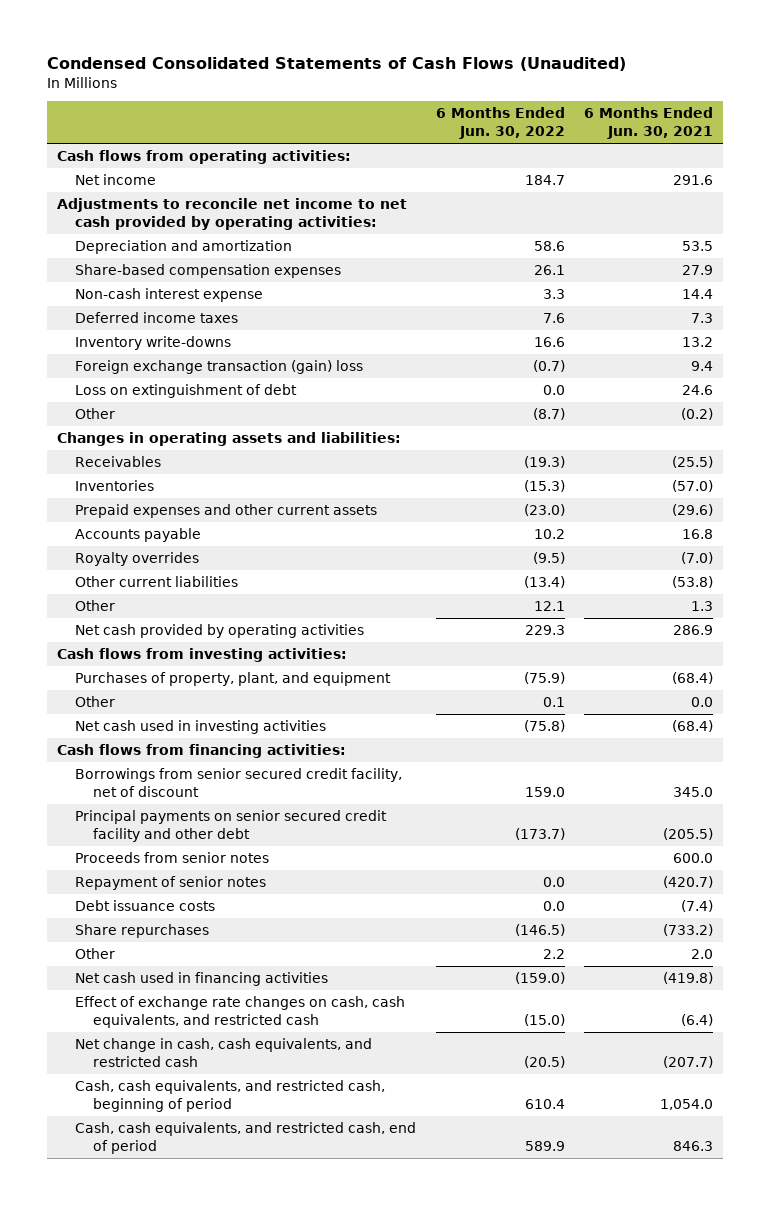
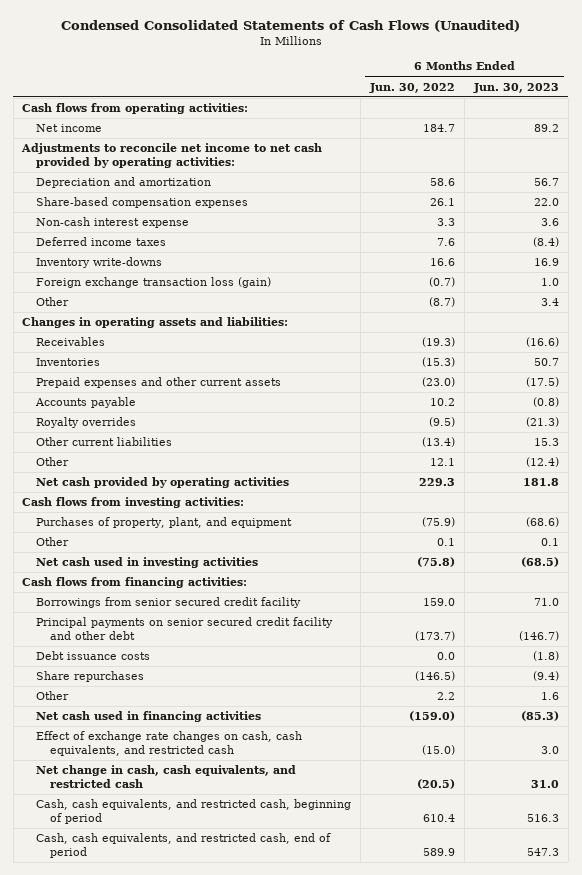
[584,107,714,140] 6 Months Ended Jun. 30, 2021 -> none
none -> [473,82,560,93] Jun. 30, 2023
[74,383,297,398] Loss on extinguishment of debt -> none
[74,359,363,374] Foreign exchange transaction (gain) loss -> [36,277,272,289] Foreign exchange transaction loss (gain)
[74,767,402,797] Borrowings from senior secured credit facility, net of discount -> [36,597,302,609] Borrowings from senior secured credit facility
[74,851,269,863] Proceeds from senior notes -> none
[74,875,266,890] Repayment of senior notes -> none

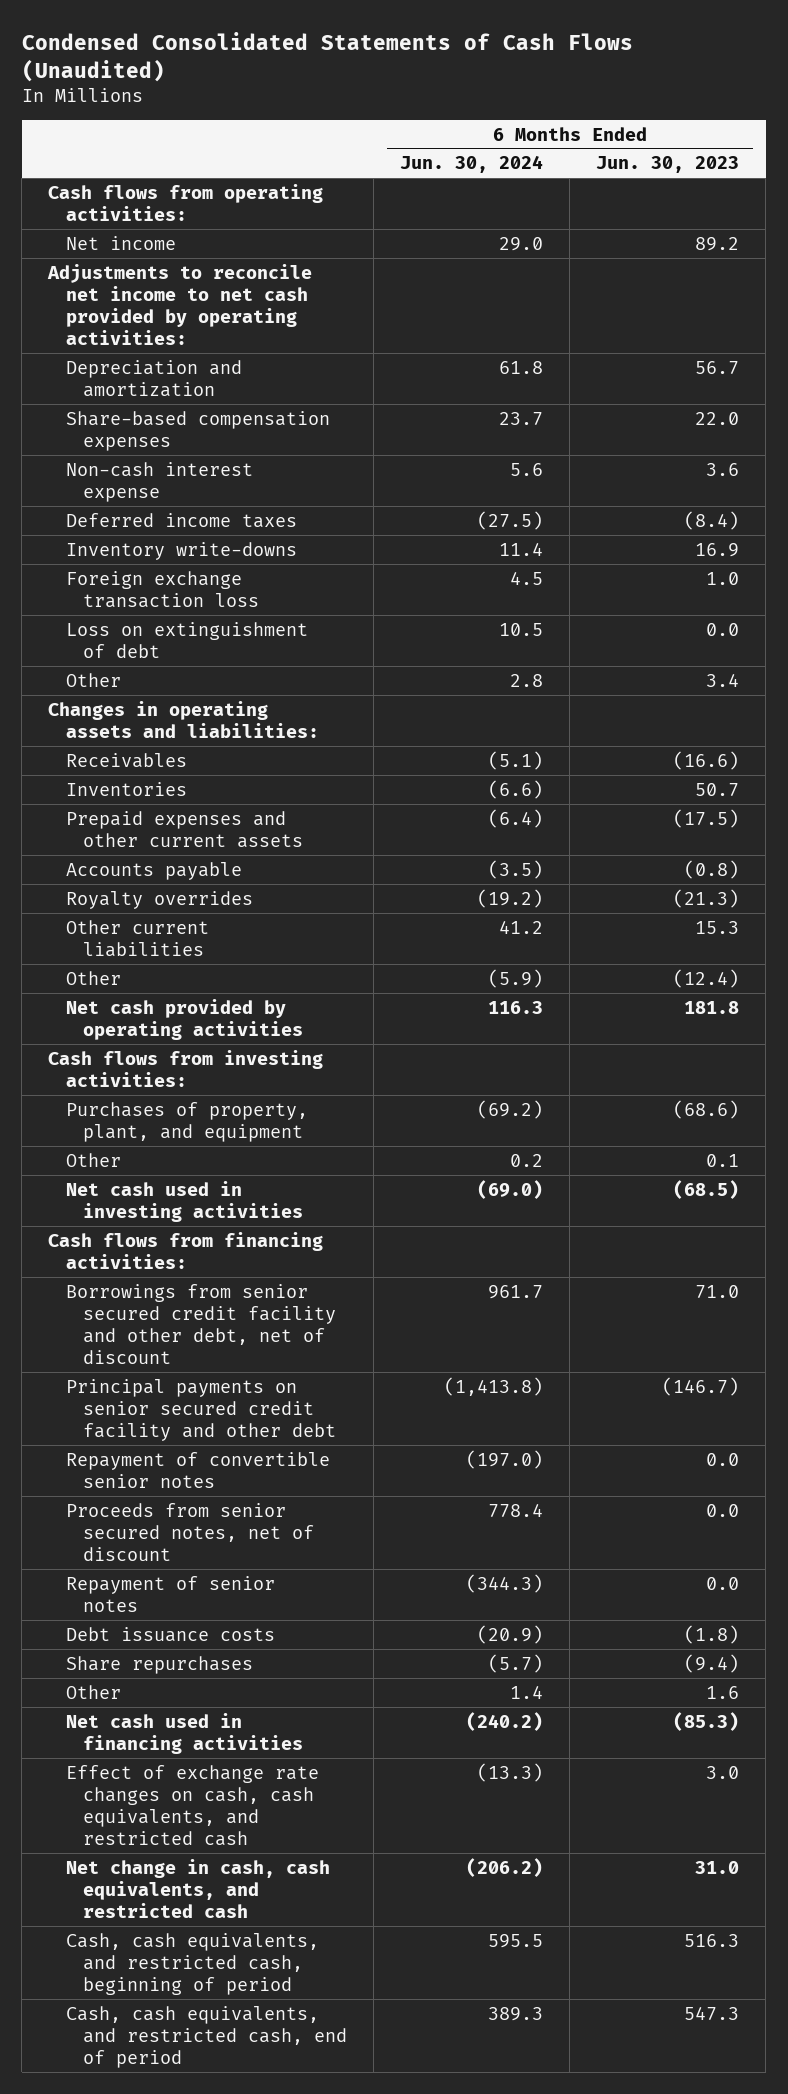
[369,82,456,93] Jun. 30, 2022 -> none
none -> [400,155,544,174] Jun. 30, 2024
[36,277,272,289] Foreign exchange transaction loss (gain) -> [65,570,260,608] Foreign exchange transaction loss
none -> [65,621,308,658] Loss on extinguishment of debt
[36,597,302,609] Borrowings from senior secured credit facility -> [65,1283,337,1365] Borrowings from senior secured credit facility and other debt, net of discount
none -> [65,1451,330,1488] Repayment of convertible senior notes
none -> [65,1502,315,1561] Proceeds from senior secured notes, net of discount
none -> [65,1575,275,1612] Repayment of senior notes

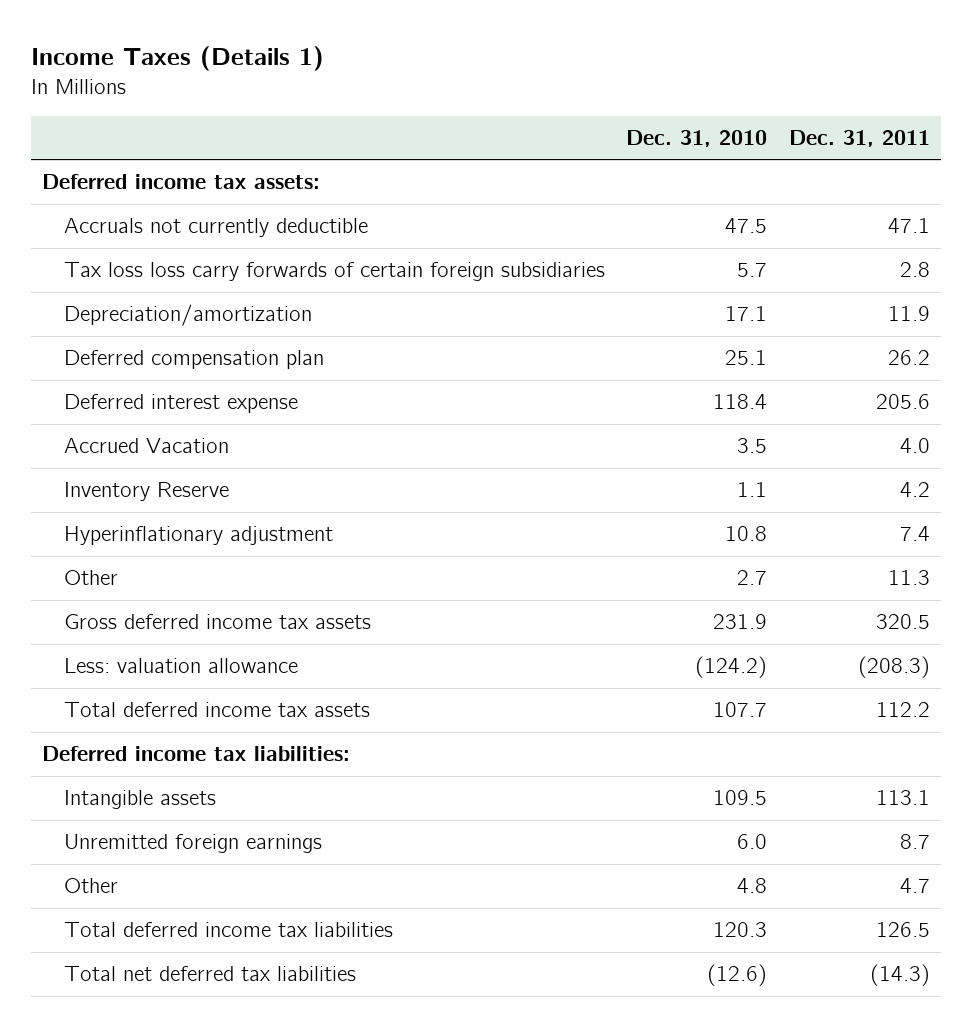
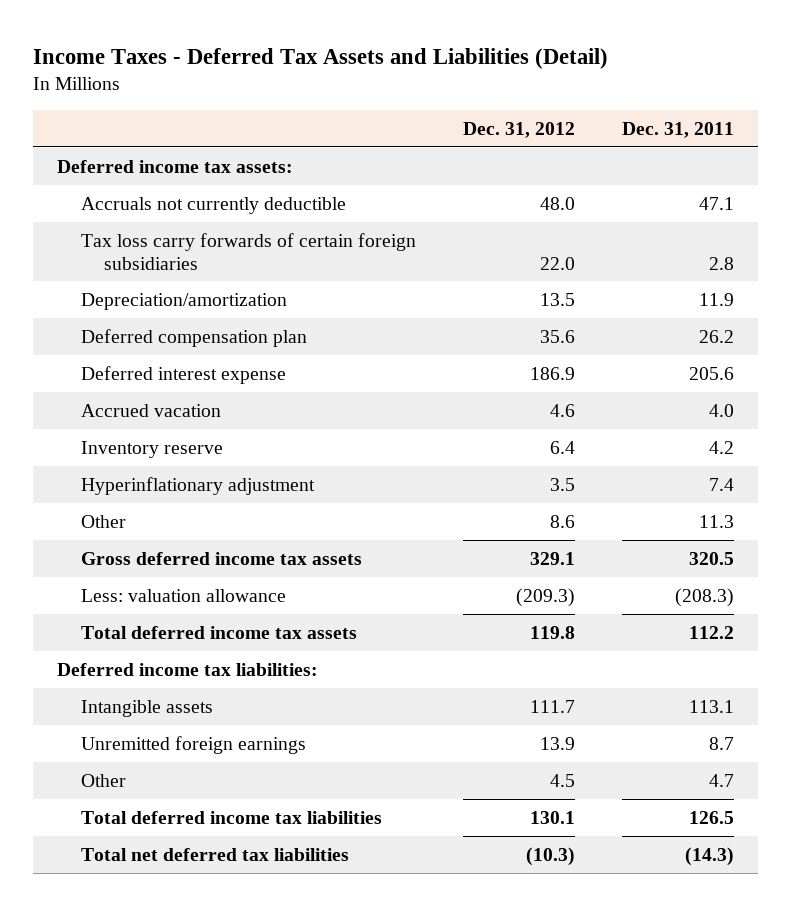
[31,45,325,71] Income Taxes (Details 1) -> [33,47,609,69] Income Taxes - Deferred Tax Assets and Liabilities (Detail)
[626,129,768,147] Dec. 31, 2010 -> none
none -> [462,121,575,138] Dec. 31, 2012
[63,262,605,282] Tax loss loss carry forwards of certain foreign subsidiaries -> [80,232,416,270] Tax loss carry forwards of certain foreign subsidiaries
[63,438,229,454] Accrued Vacation -> [80,403,221,417] Accrued vacation
[63,482,229,502] Inventory Reserve -> [80,440,223,458] Inventory reserve

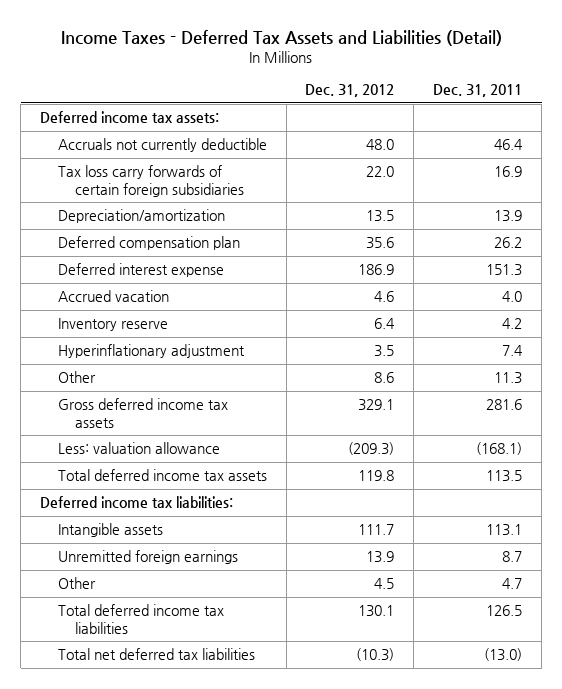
[699,196,735,210] 47.1 -> [494,139,524,151] 46.4
[709,256,735,270] 2.8 -> [494,166,523,178] 16.9
[699,292,735,306] 11.9 -> [494,210,523,223] 13.9
[689,366,735,380] 205.6 -> [486,264,523,277] 151.3
[689,551,735,565] 320.5 -> [486,399,523,411] 281.6
[675,587,735,607] (208.3) -> [476,442,523,456] (168.1)
[689,625,735,639] 112.2 -> [486,470,523,483] 113.5
[685,846,735,866] (14.3) -> [484,648,523,662] (13.0)

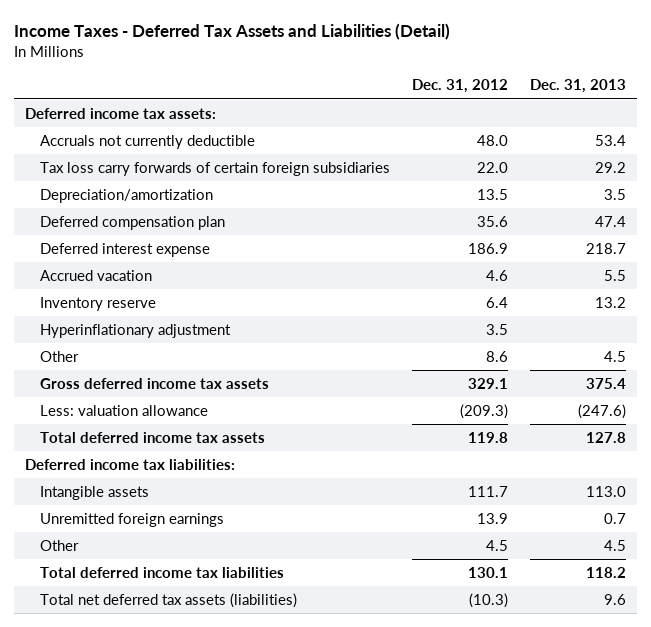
[433,84,523,98] Dec. 31, 2011 -> none
none -> [530,79,627,94] Dec. 31, 2013
[57,648,255,661] Total net deferred tax liabilities -> [40,592,298,608] Total net deferred tax assets (liabilities)

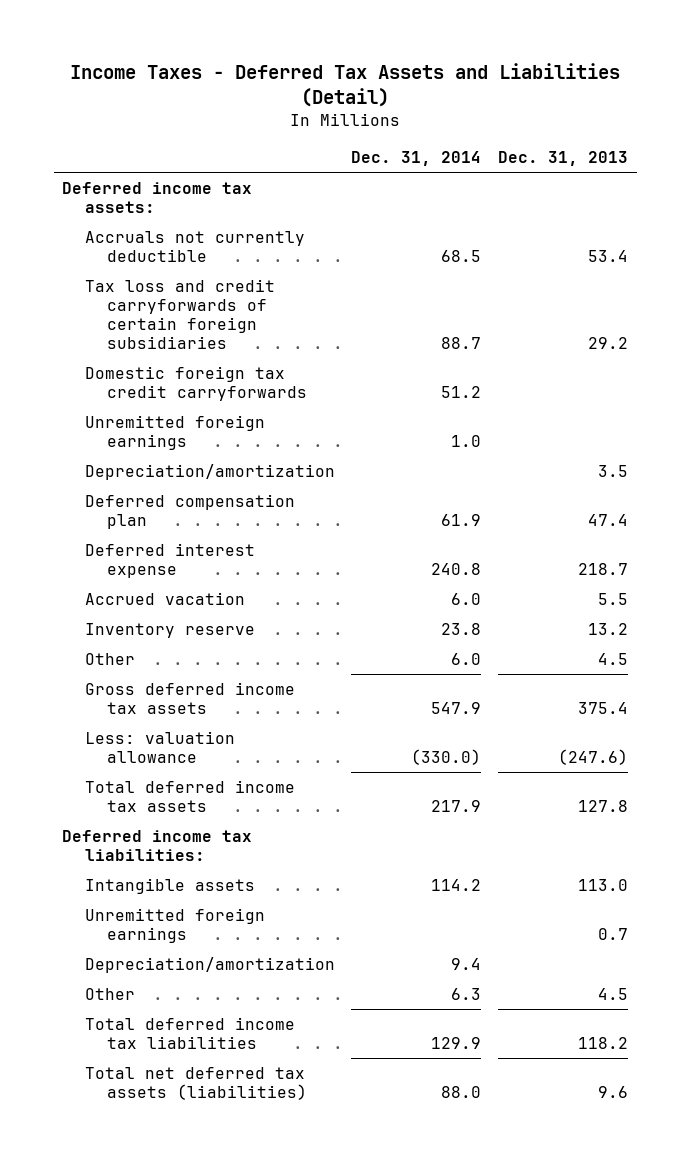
[412,79,509,94] Dec. 31, 2012 -> none
none -> [351,151,482,167] Dec. 31, 2014
[40,161,391,176] Tax loss carry forwards of certain foreign subsidiaries -> [84,279,275,349] Tax loss and credit carryforwards of certain foreign subsidiaries
none -> [84,366,308,401] Domestic foreign tax credit carryforwards
none -> [84,415,265,450] Unremitted foreign earnings
[40,323,232,338] Hyperinflationary adjustment -> none
none -> [84,957,335,974] Depreciation/amortization

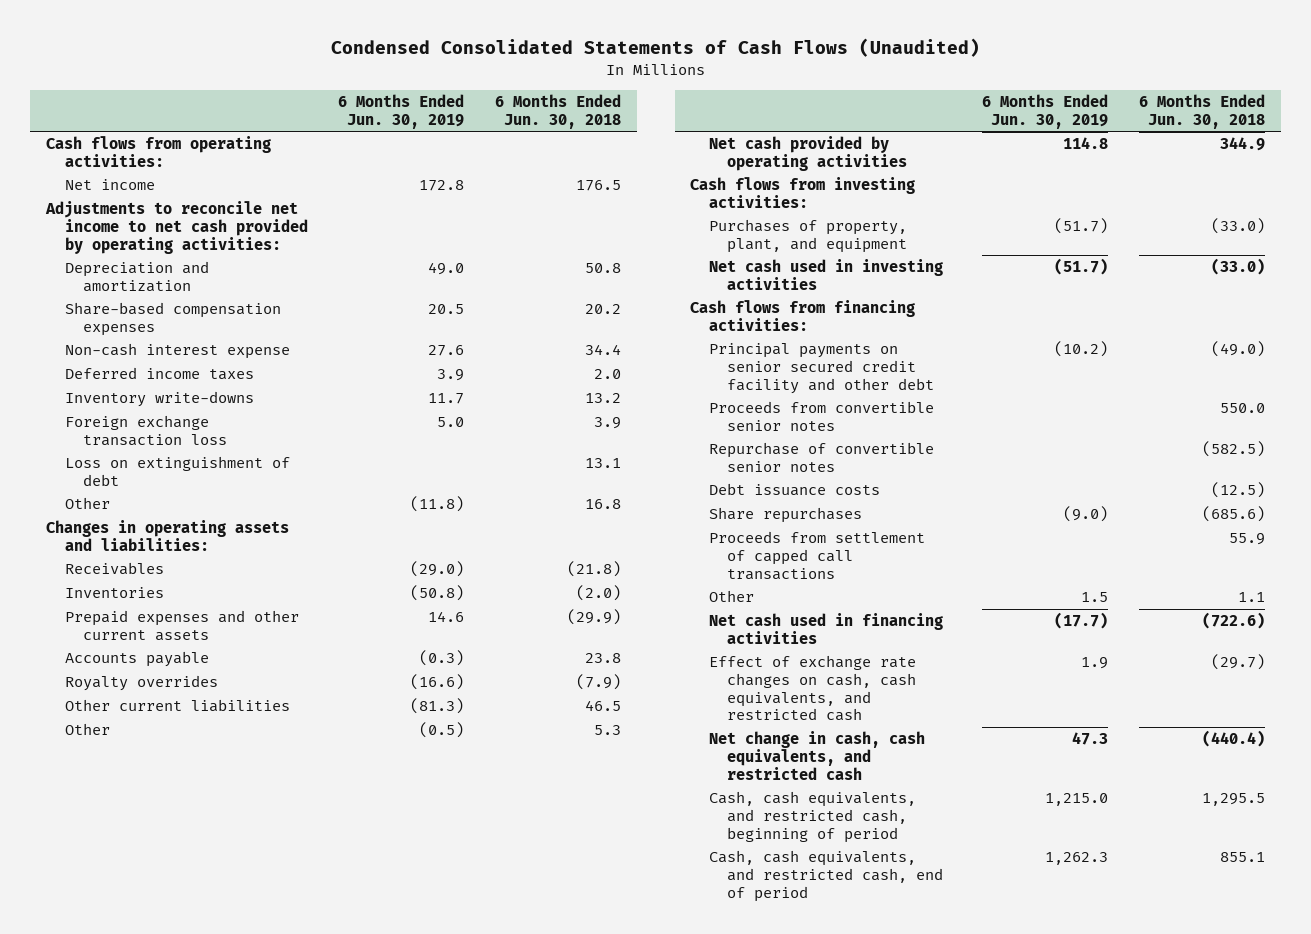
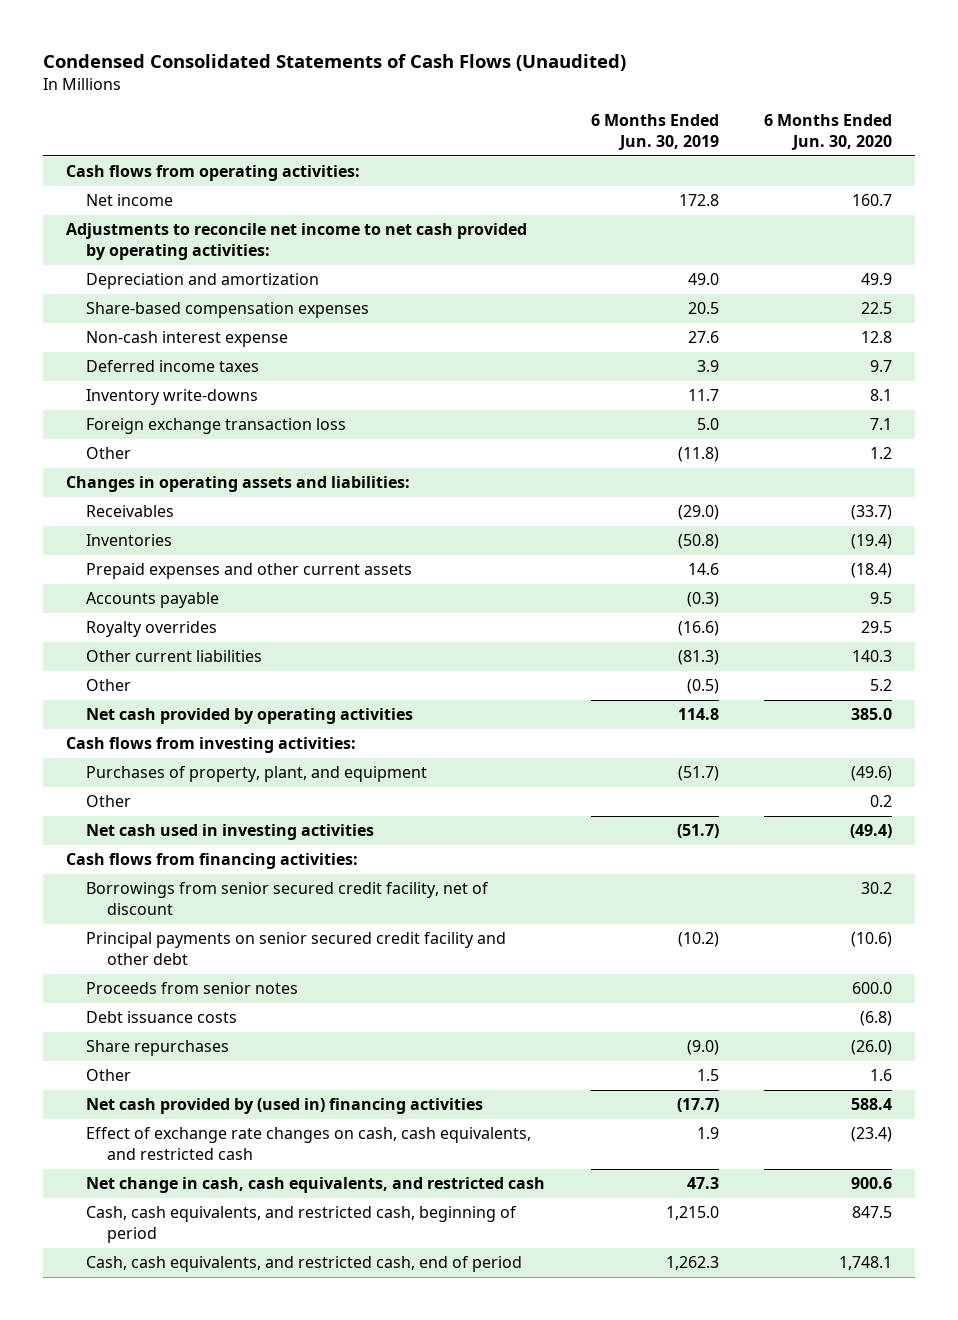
[495,93,622,129] 6 Months Ended Jun. 30, 2018 -> none
none -> [763,114,892,151] 6 Months Ended Jun. 30, 2020
[64,456,290,486] Loss on extinguishment of debt -> none
none -> [86,795,132,808] Other
none -> [86,882,490,916] Borrowings from senior secured credit facility, net of discount
[708,442,934,472] Repurchase of convertible senior notes -> none
[708,401,934,431] Proceeds from convertible senior notes -> [86,982,299,995] Proceeds from senior notes
[708,531,925,580] Proceeds from settlement of capped call transactions -> none
[708,613,943,644] Net cash used in financing activities -> [86,1098,484,1115] Net cash provided by (used in) financing activities

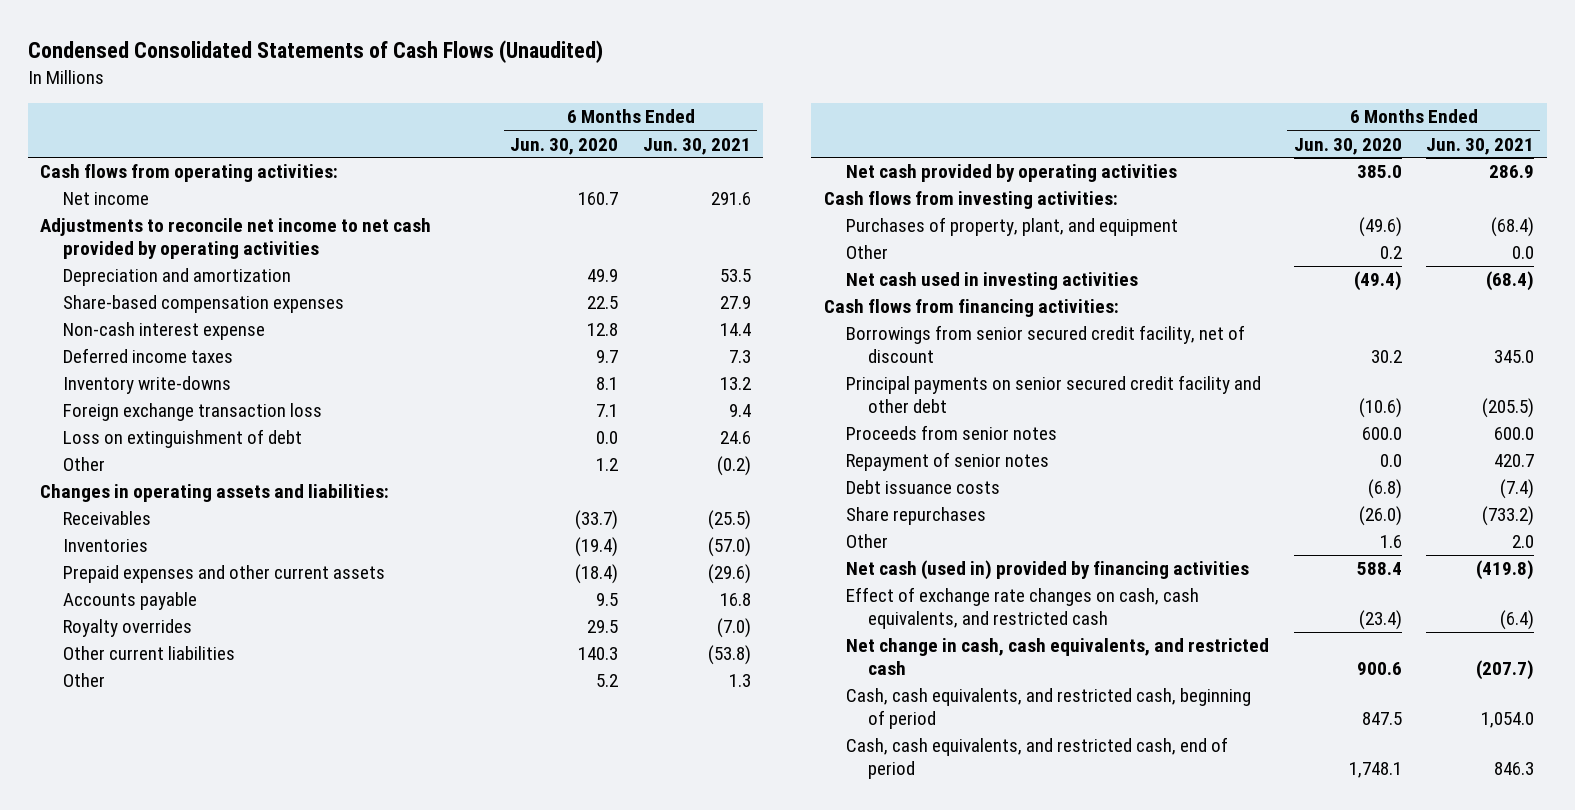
[590,114,719,151] 6 Months Ended Jun. 30, 2019 -> none
none -> [643,137,752,155] Jun. 30, 2021
[65,223,527,261] Adjustments to reconcile net income to net cash provided by operating activities: -> [40,218,432,260] Adjustments to reconcile net income to net cash provided by operating activities
none -> [62,429,302,449] Loss on extinguishment of debt
none -> [845,452,1049,472] Repayment of senior notes
[86,1098,484,1115] Net cash provided by (used in) financing activities -> [845,560,1249,581] Net cash (used in) provided by financing activities

